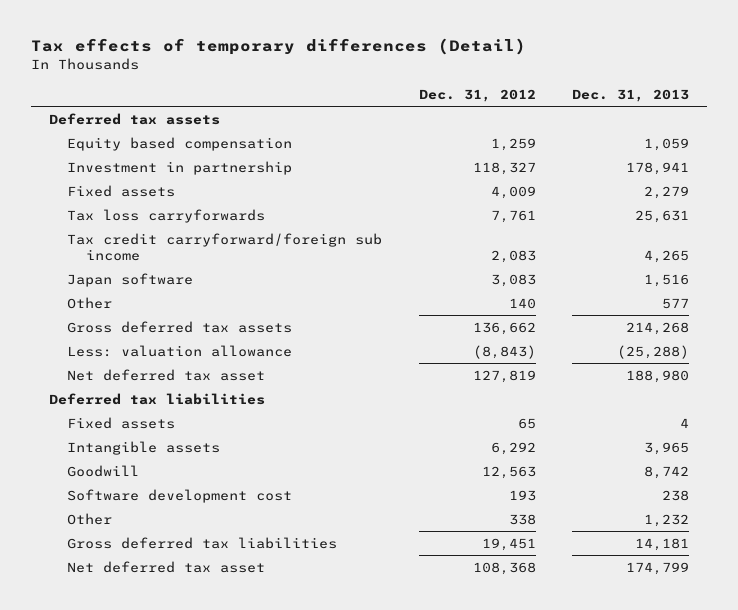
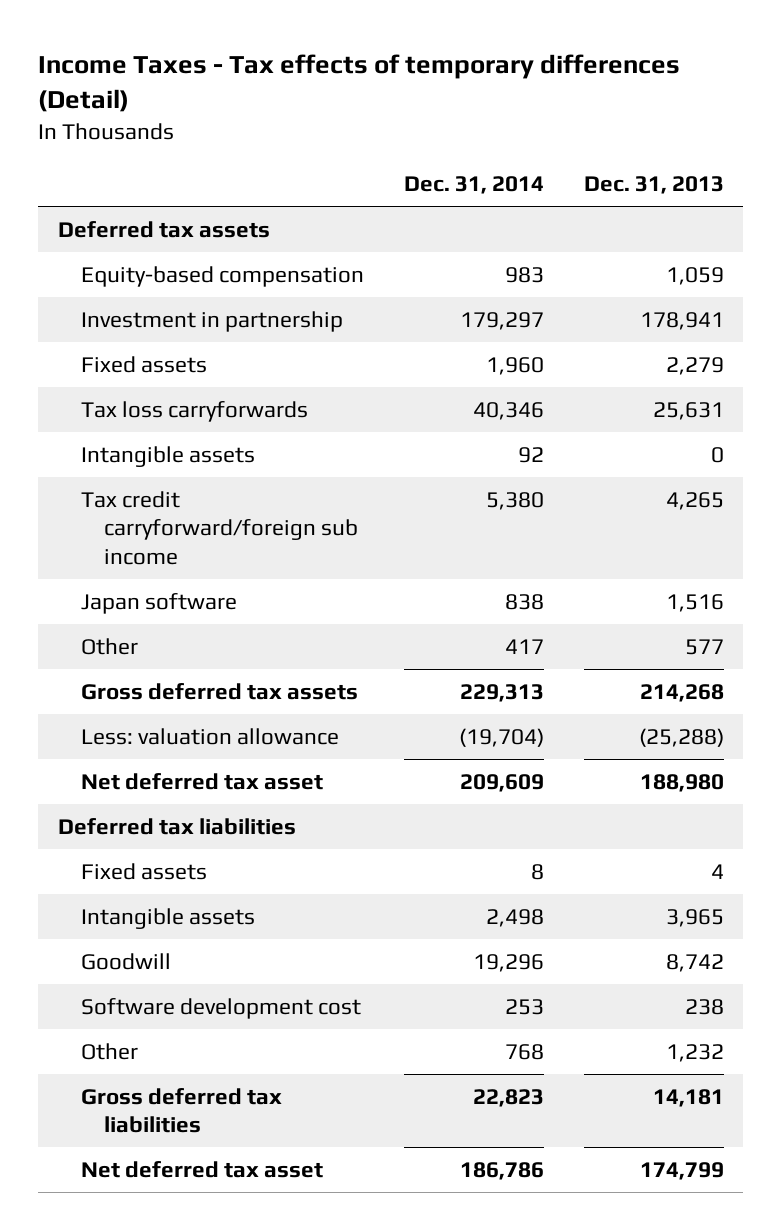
[30,38,526,56] Tax effects of temporary differences (Detail) -> [38,54,681,113] Income Taxes - Tax effects of temporary differences (Detail)
[418,88,536,102] Dec. 31, 2012 -> none
none -> [403,176,544,195] Dec. 31, 2014
[67,136,293,151] Equity based compensation -> [81,265,365,287] Equity-based compensation
none -> [81,445,256,467] Intangible assets

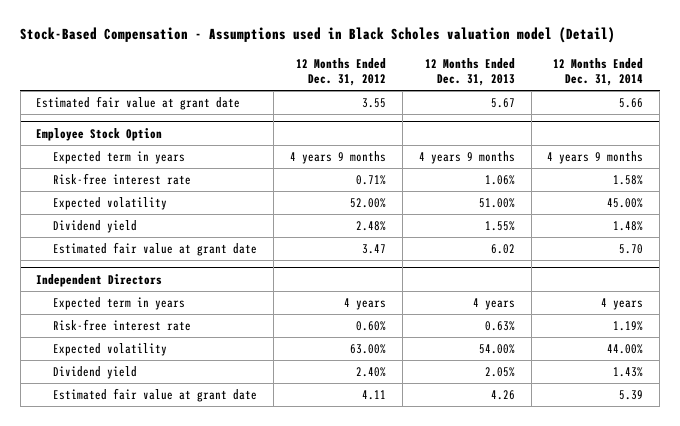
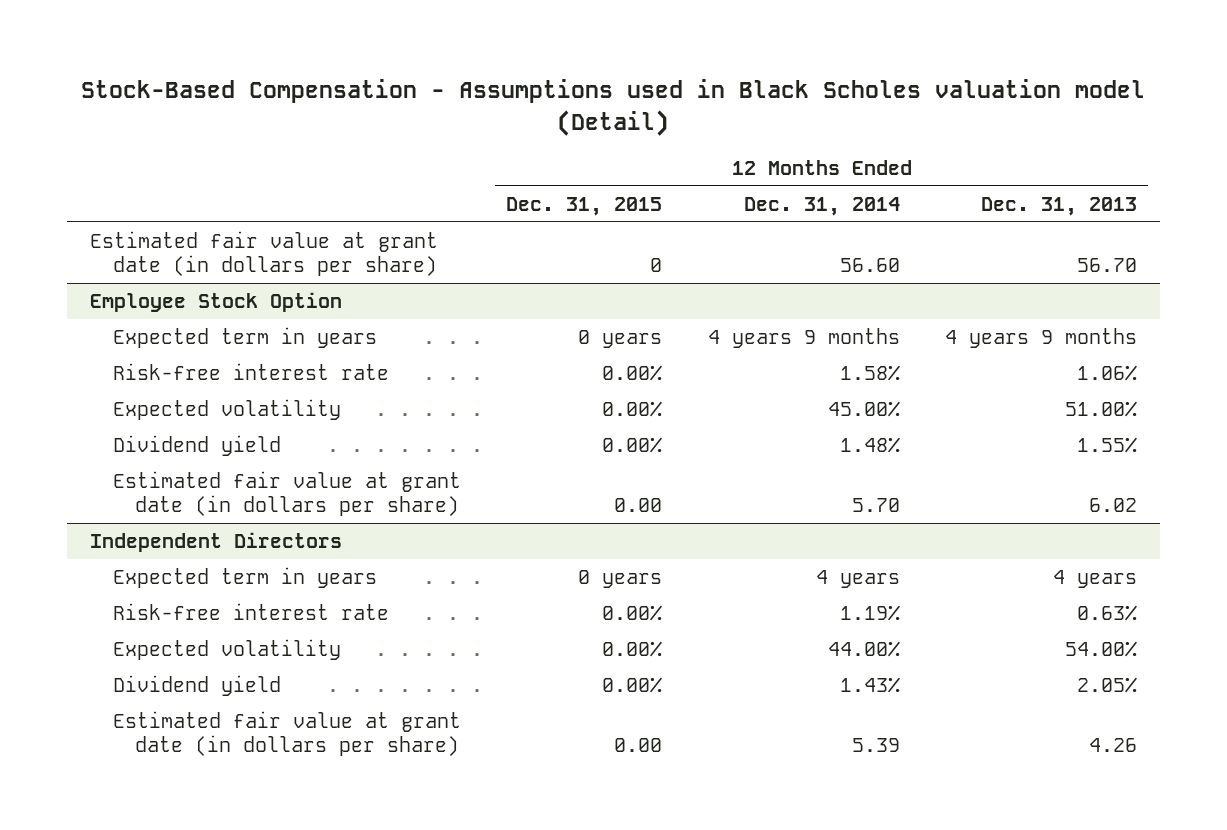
[295,57,386,87] 12 Months Ended Dec. 31, 2012 -> none
none -> [506,196,663,216] Dec. 31, 2015
[36,96,241,111] Estimated fair value at grant date -> [89,231,438,277] Estimated fair value at grant date (in dollars per share)
[490,98,515,109] 5.67 -> [1077,258,1138,273] 56.70
[619,98,644,109] 5.66 -> [839,258,900,273] 56.60
[53,242,258,257] Estimated fair value at grant date -> [112,471,461,517] Estimated fair value at grant date (in dollars per share)
[53,388,258,403] Estimated fair value at grant date -> [112,711,461,757] Estimated fair value at grant date (in dollars per share)

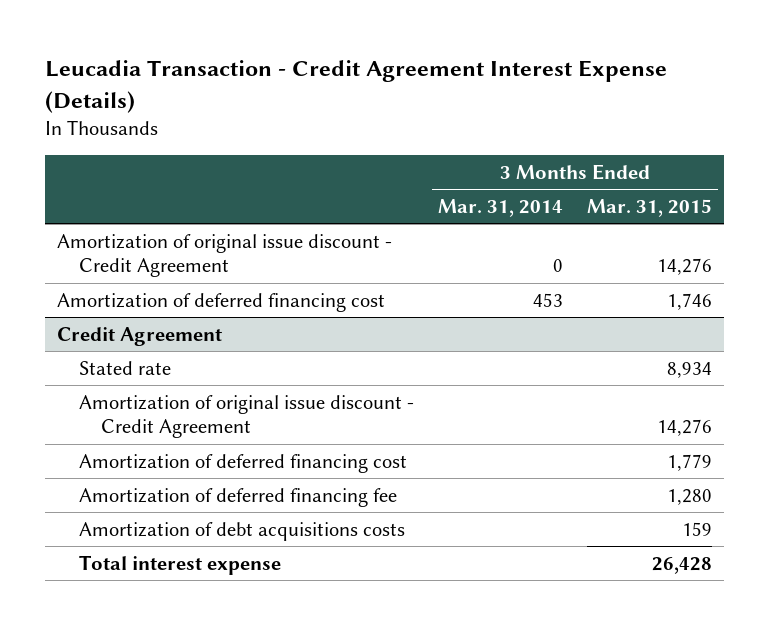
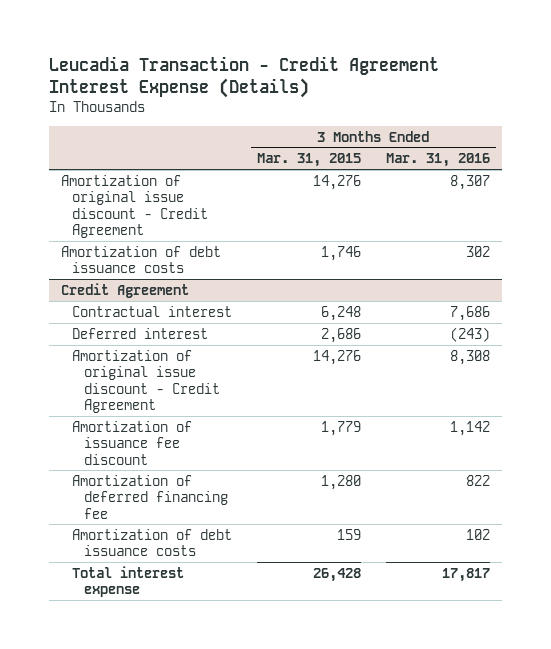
[437,198,563,217] Mar. 31, 2014 -> none
none -> [385,153,490,168] Mar. 31, 2016
[56,292,385,312] Amortization of deferred financing cost -> [60,245,221,274] Amortization of debt issuance costs
[78,360,171,375] Stated rate -> none
none -> [72,305,233,317] Contractual interest
none -> [72,327,209,339] Deferred interest
[78,453,407,473] Amortization of deferred financing cost -> [72,420,193,465] Amortization of issuance fee discount
[78,521,405,541] Amortization of debt acquisitions costs -> [72,528,233,557] Amortization of debt issuance costs

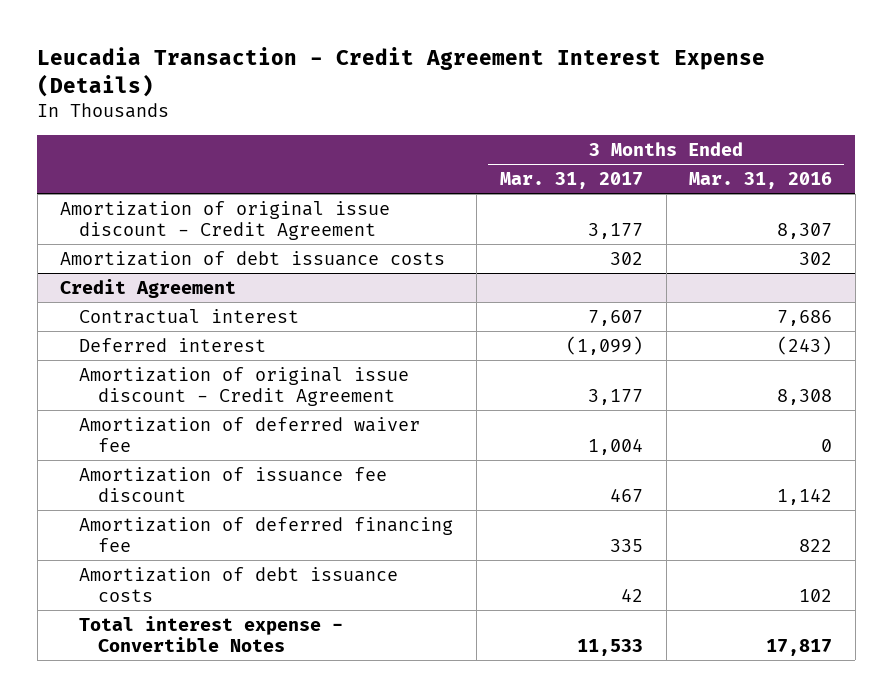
[257,153,362,168] Mar. 31, 2015 -> none
none -> [499,171,643,189] Mar. 31, 2017
none -> [79,416,421,453] Amortization of deferred waiver fee
[72,565,185,598] Total interest expense -> [79,615,344,653] Total interest expense - Convertible Notes

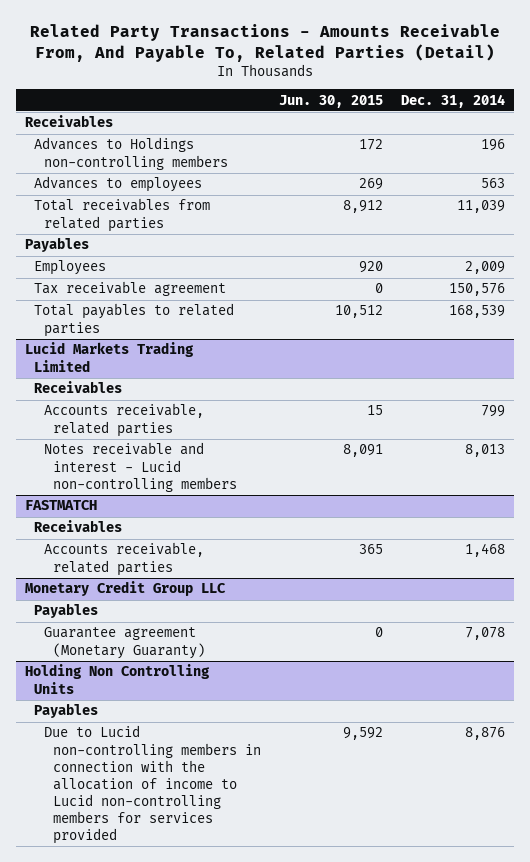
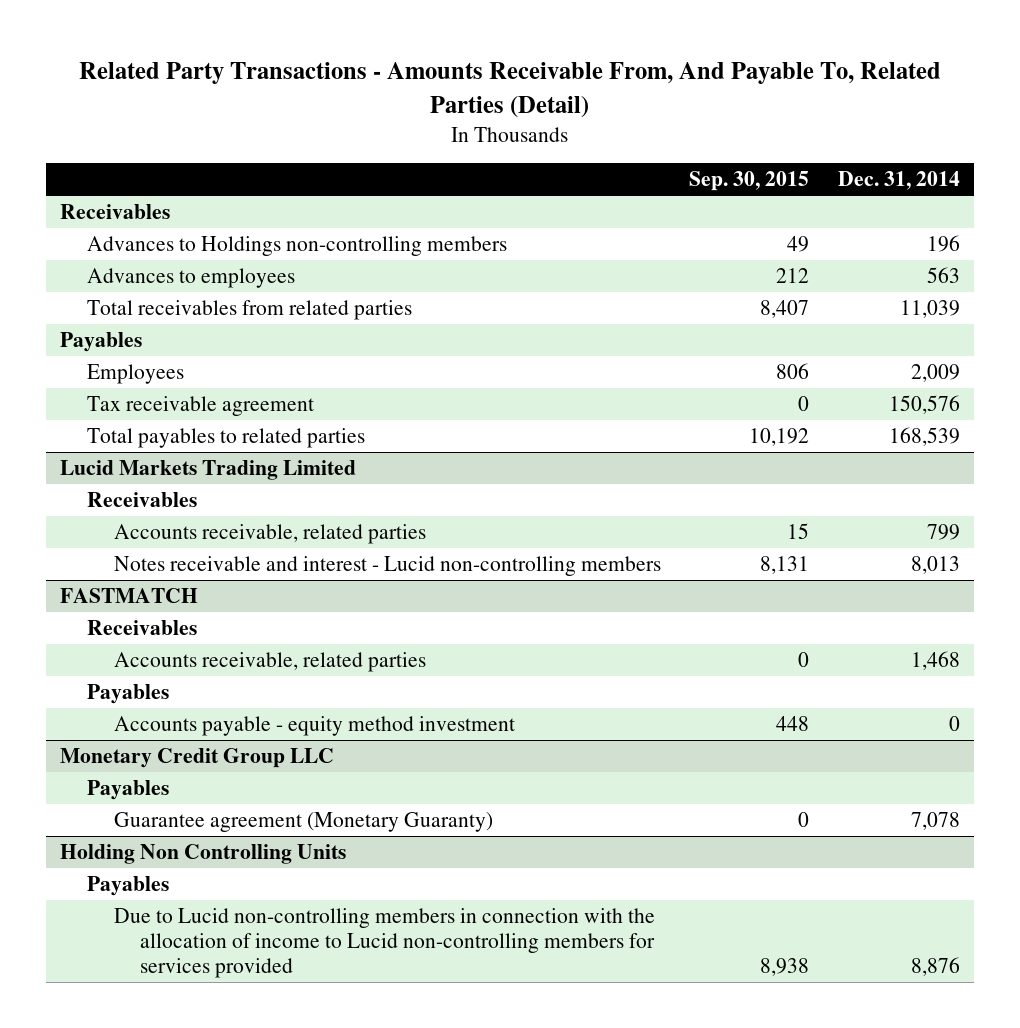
[279,94,384,108] Jun. 30, 2015 -> none
none -> [689,171,810,192] Sep. 30, 2015
none -> [86,684,169,705] Payables
none -> [113,716,515,737] Accounts payable - equity method investment

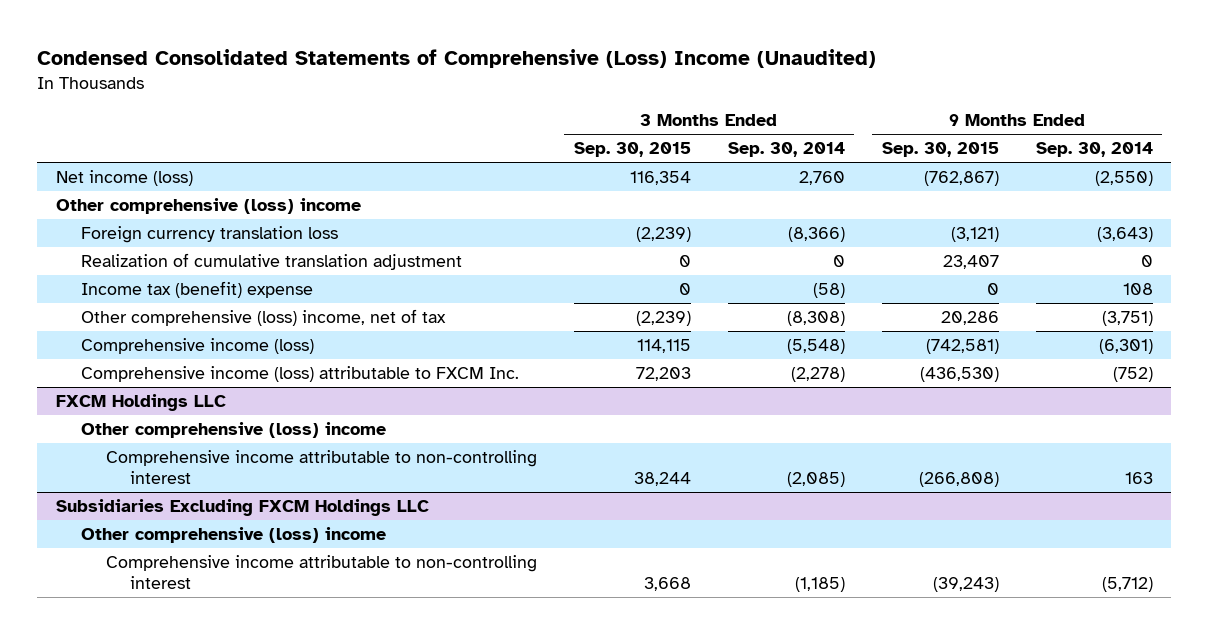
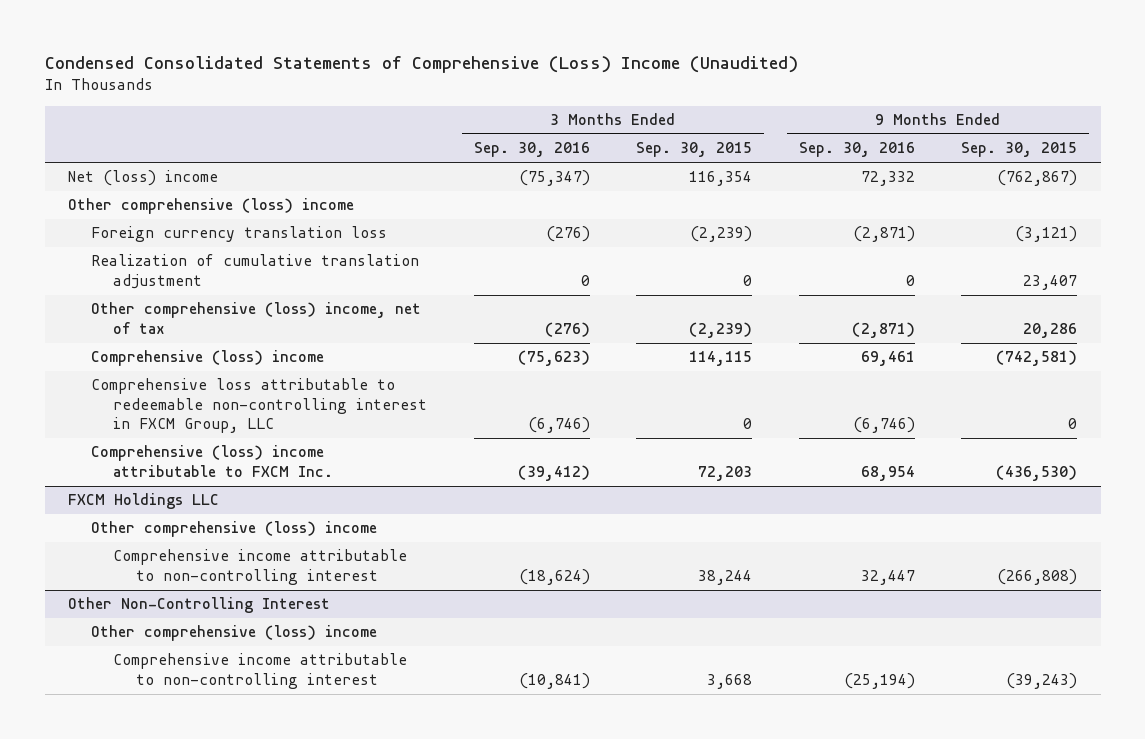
[727,142,845,158] Sep. 30, 2014 -> none
[1035,142,1153,158] Sep. 30, 2014 -> none
none -> [473,142,590,158] Sep. 30, 2016
none -> [798,142,915,158] Sep. 30, 2016
[55,169,193,186] Net income (loss) -> [68,170,219,187] Net (loss) income
[80,280,313,298] Income tax (benefit) expense -> none
[80,337,314,354] Comprehensive income (loss) -> [90,350,324,367] Comprehensive (loss) income
none -> [90,378,428,434] Comprehensive loss attributable to redeemable non-controlling interest in FXCM Group, LLC
[80,365,519,382] Comprehensive income (loss) attributable to FXCM Inc. -> [90,445,334,477] Comprehensive (loss) income attributable to FXCM Inc.
[55,498,429,516] Subsidiaries Excluding FXCM Holdings LLC -> [68,597,331,614] Other Non-Controlling Interest

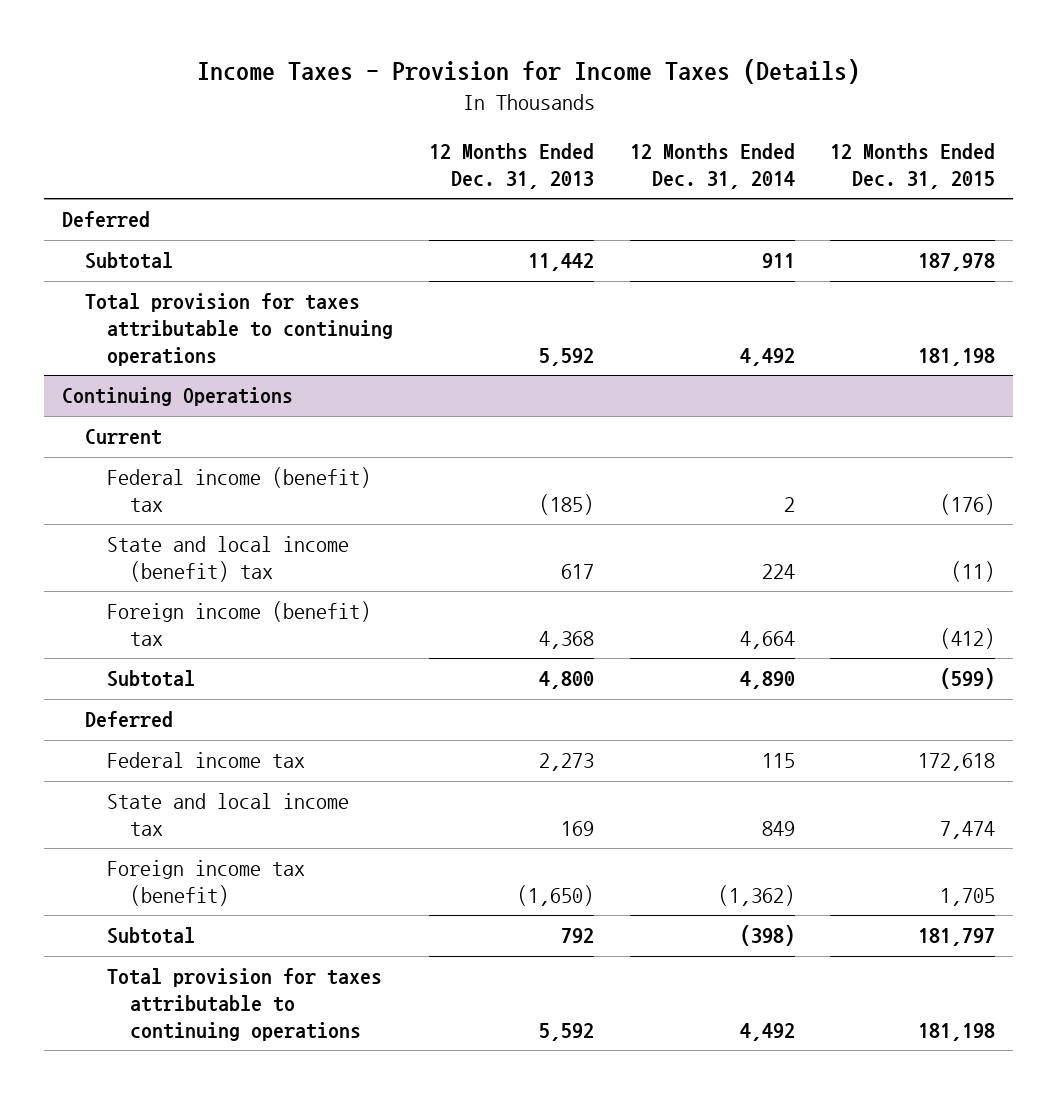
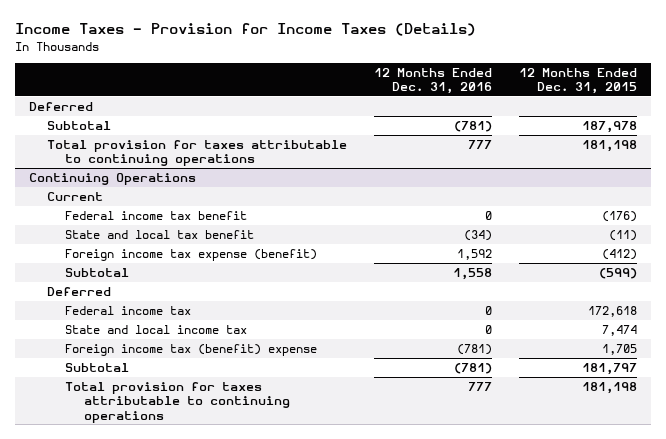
[428,143,594,189] 12 Months Ended Dec. 31, 2013 -> none
[629,143,795,189] 12 Months Ended Dec. 31, 2014 -> none
none -> [374,67,493,95] 12 Months Ended Dec. 31, 2016
[107,467,372,513] Federal income (benefit) tax -> [65,211,248,221] Federal income tax benefit
[107,536,350,583] State and local income (benefit) tax -> [65,230,255,240] State and local tax benefit
[107,601,372,647] Foreign income (benefit) tax -> [65,249,318,262] Foreign income tax expense (benefit)
[107,860,306,907] Foreign income tax (benefit) -> [65,344,318,357] Foreign income tax (benefit) expense

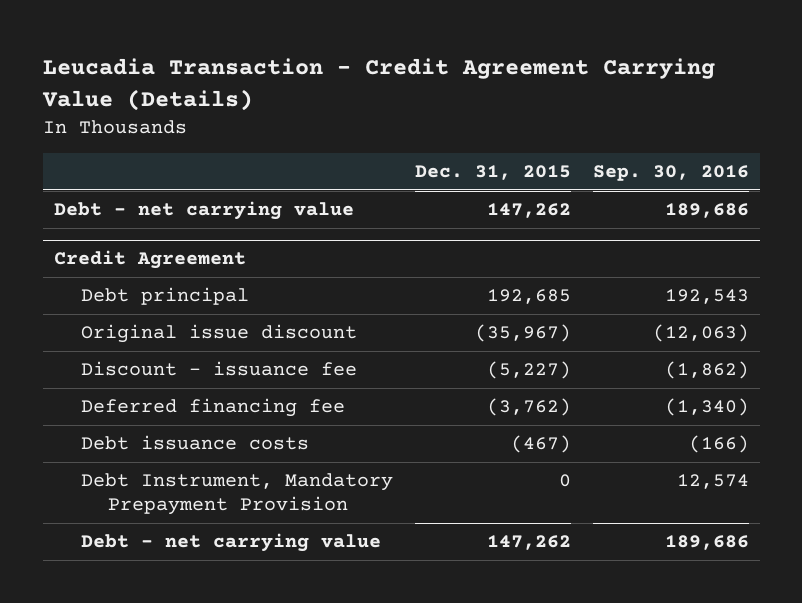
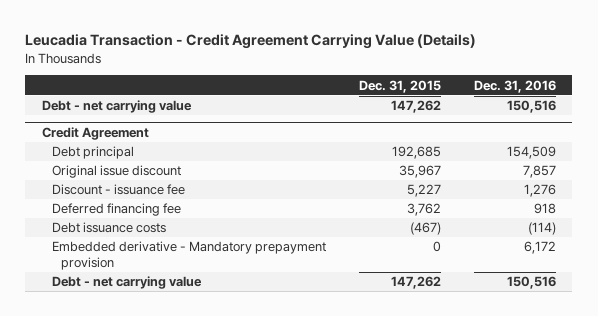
[592,165,749,182] Sep. 30, 2016 -> none
none -> [473,79,556,93] Dec. 31, 2016
[474,324,571,343] (35,967) -> [398,165,441,179] 35,967
[486,361,571,380] (5,227) -> [406,184,441,198] 5,227
[486,398,571,417] (3,762) -> [406,203,441,217] 3,762
[81,473,394,516] Debt Instrument, Mandatory Prepayment Provision -> [51,241,326,270] Embedded derivative - Mandatory prepayment provision

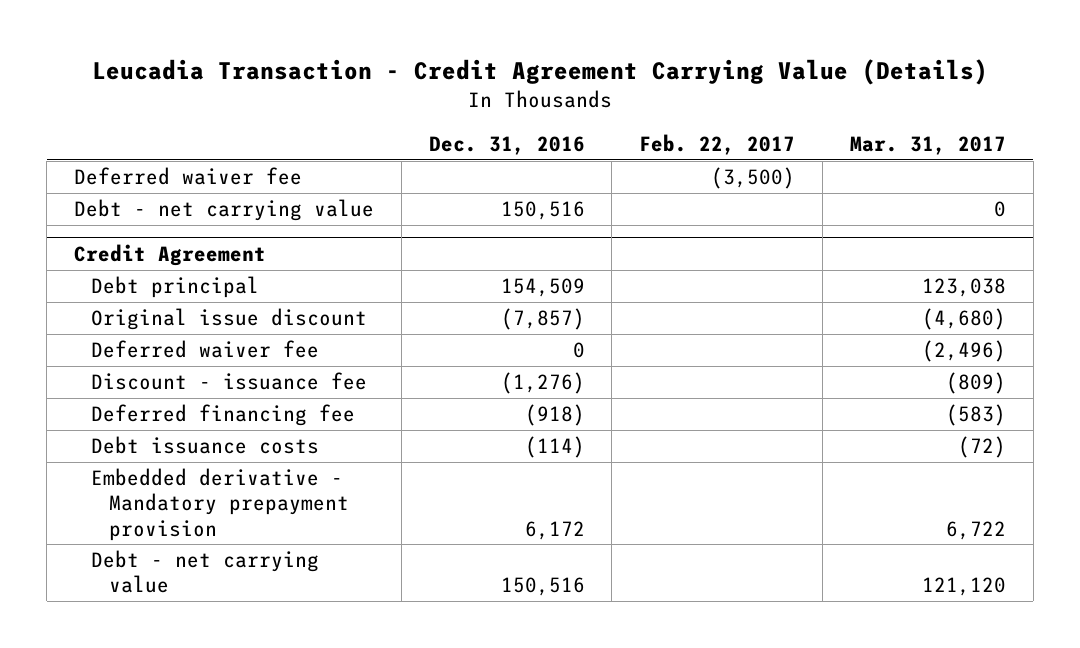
[358,79,441,93] Dec. 31, 2015 -> none
none -> [639,133,796,155] Feb. 22, 2017
none -> [849,135,1006,155] Mar. 31, 2017
none -> [73,167,302,186] Deferred waiver fee
[522,165,556,179] 7,857 -> [500,308,585,331] (7,857)
none -> [91,340,320,359] Deferred waiver fee
[523,184,556,198] 1,276 -> [500,372,585,395] (1,276)
[533,203,556,215] 918 -> [524,404,585,427] (918)

